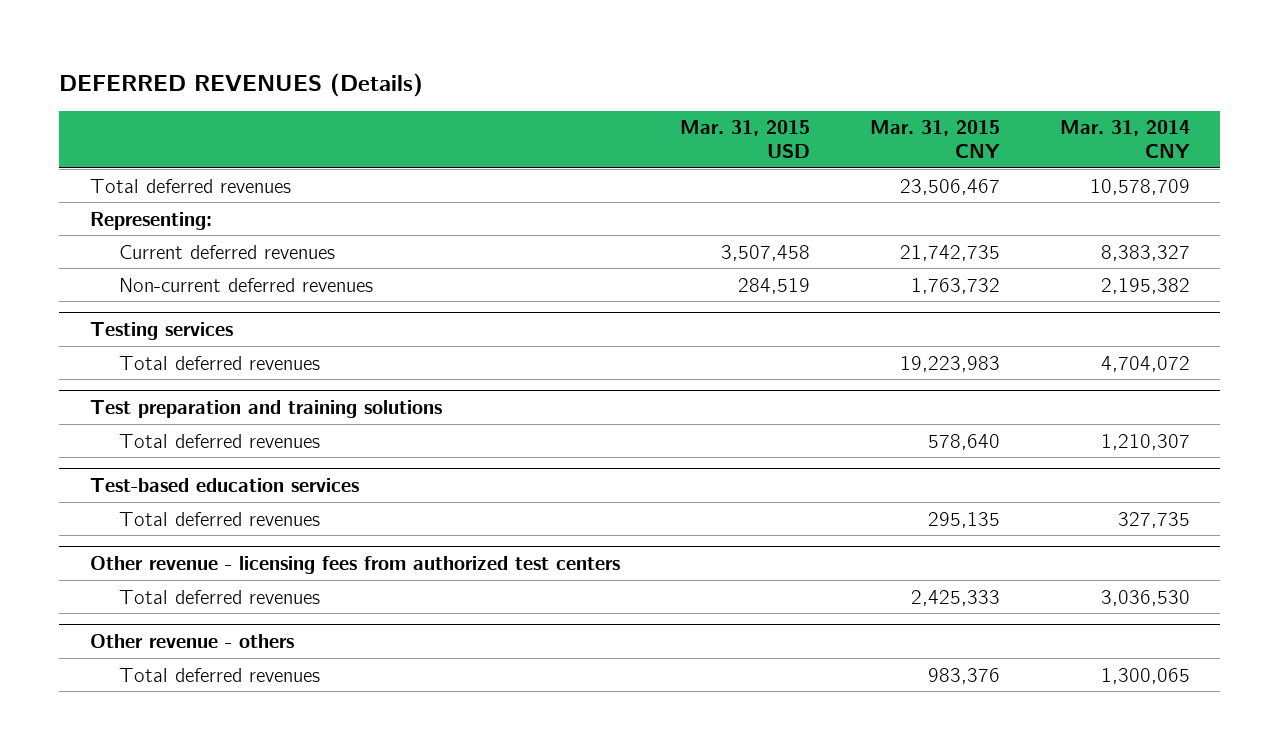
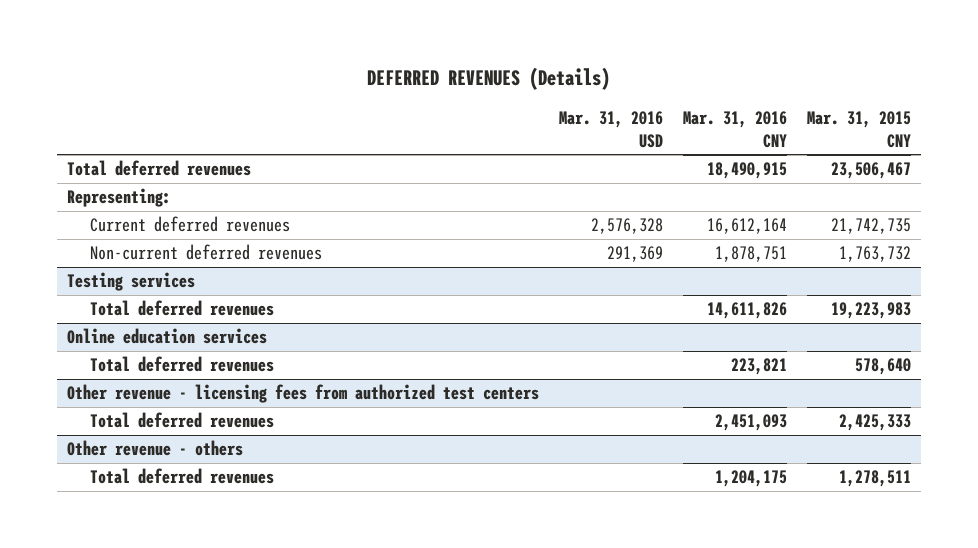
[679,120,810,158] Mar. 31, 2015 USD -> none
[1059,120,1190,158] Mar. 31, 2014 CNY -> none
none -> [559,110,664,148] Mar. 31, 2016 USD
none -> [683,110,788,148] Mar. 31, 2016 CNY
[89,400,442,419] Test preparation and training solutions -> none
none -> [66,328,267,345] Online education services
[89,478,359,493] Test-based education services -> none
[119,511,321,526] Total deferred revenues -> none
[927,667,1000,684] 983,376 -> [839,470,912,488] 1,278,511

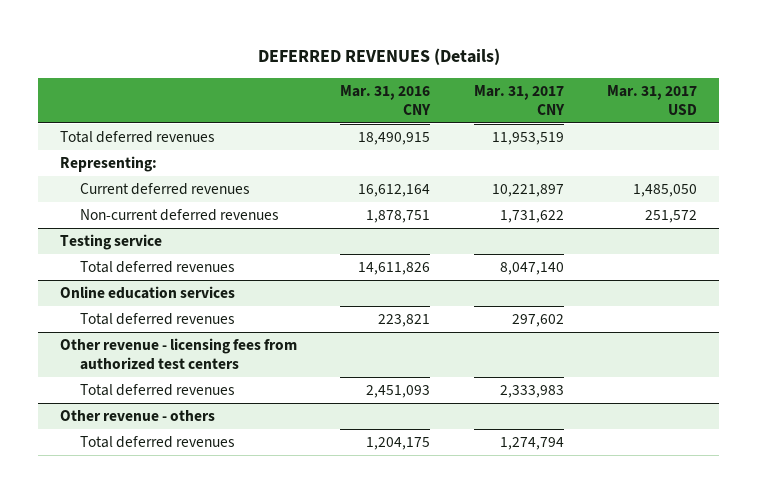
[559,110,664,148] Mar. 31, 2016 USD -> none
[807,110,912,148] Mar. 31, 2015 CNY -> none
none -> [473,85,565,116] Mar. 31, 2017 CNY
none -> [607,85,698,116] Mar. 31, 2017 USD
[66,272,195,292] Testing services -> [59,233,162,250] Testing service

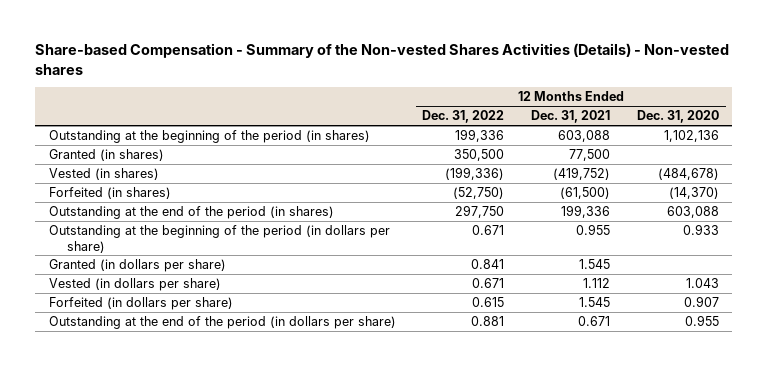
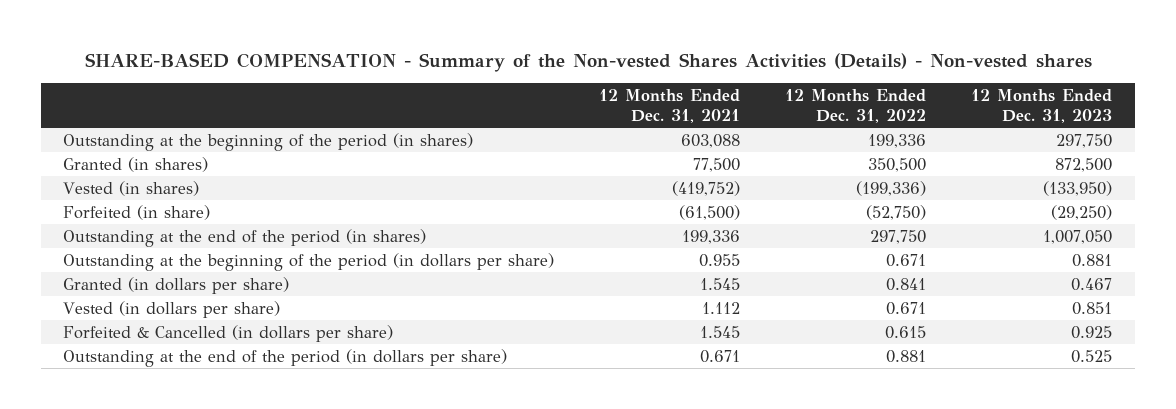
[35,42,730,75] Share-based Compensation - Summary of the Non-vested Shares Activities (Details) - Non-vested shares -> [84,52,1092,72] SHARE-BASED COMPENSATION - Summary of the Non-vested Shares Activities (Details) - Non-vested shares
[637,110,720,124] Dec. 31, 2020 -> none
none -> [971,89,1113,123] 12 Months Ended Dec. 31, 2023
[48,187,171,200] Forfeited (in shares) -> [63,204,211,220] Forfeited (in share)
[48,297,233,311] Forfeited (in dollars per share) -> [63,324,394,342] Forfeited & Cancelled (in dollars per share)

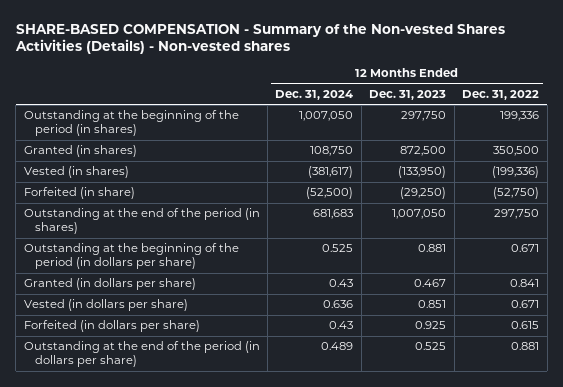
[599,89,741,123] 12 Months Ended Dec. 31, 2021 -> none
none -> [275,89,354,100] Dec. 31, 2024
[63,324,394,342] Forfeited & Cancelled (in dollars per share) -> [23,320,200,333] Forfeited (in dollars per share)

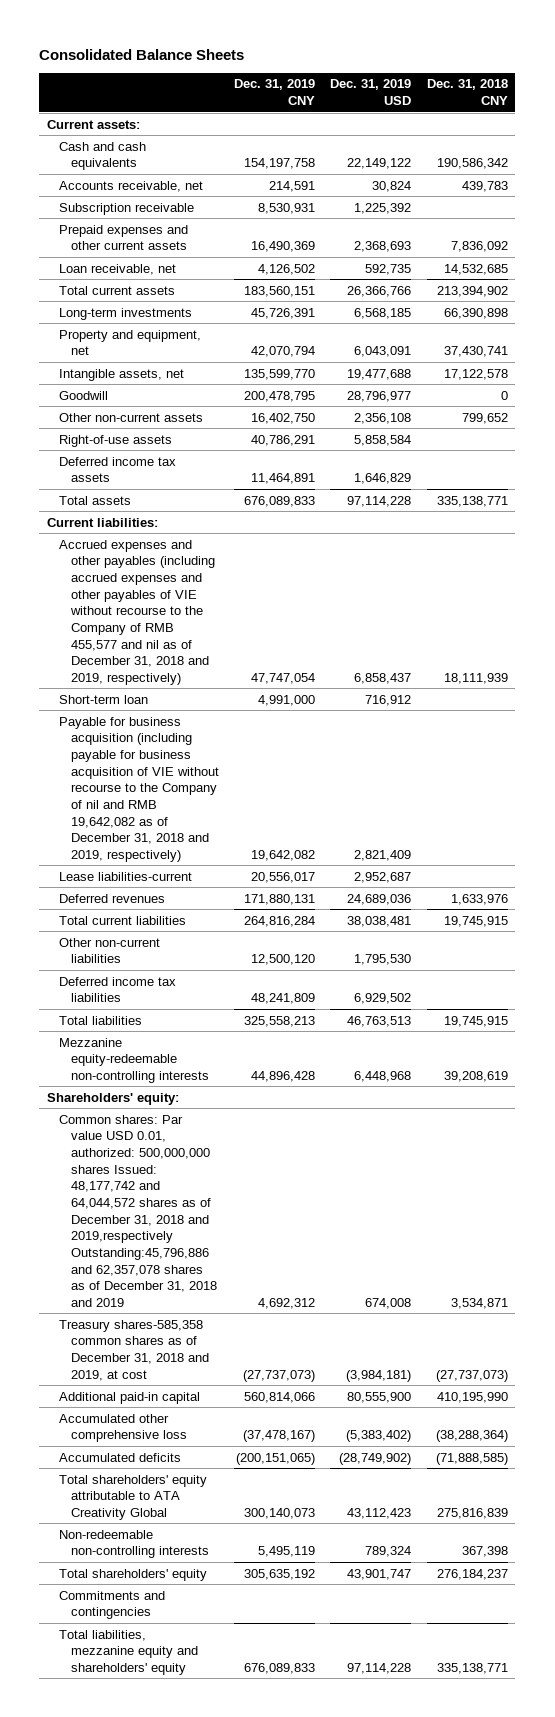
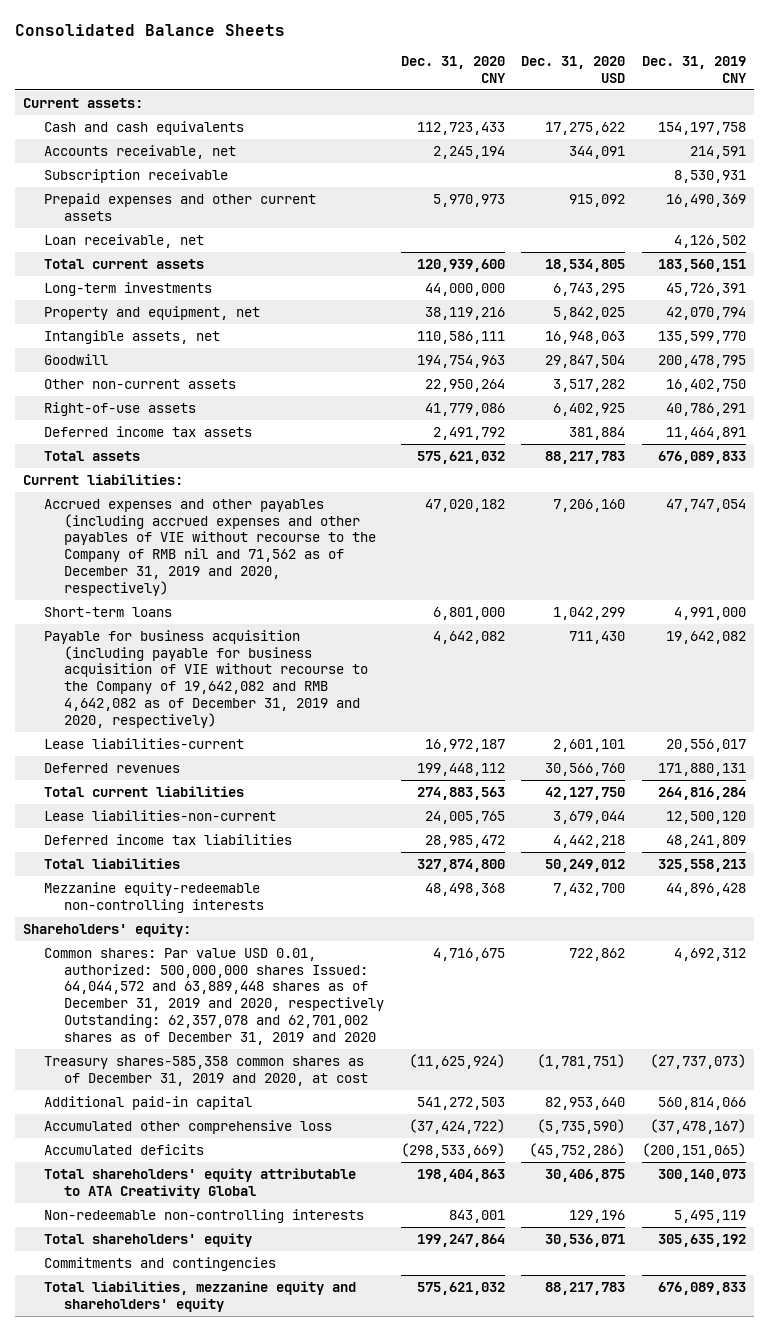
[330,79,412,106] Dec. 31, 2019 USD -> none
[426,79,508,106] Dec. 31, 2018 CNY -> none
none -> [400,55,506,83] Dec. 31, 2020 CNY
none -> [521,55,626,83] Dec. 31, 2020 USD
[58,539,215,685] Accrued expenses and other payables (including accrued expenses and other payables of VIE without recourse to the Company of RMB 455,577 and nil as of December 31, 2018 and 2019, respectively) -> [43,498,377,596] Accrued expenses and other payables (including accrued expenses and other payables of VIE without recourse to the Company of RMB nil and 71,562 as of December 31, 2019 and 2020, respectively)
[58,694,148,704] Short-term loan -> [43,606,172,617] Short-term loans
[58,716,219,862] Payable for business acquisition (including payable for business acquisition of VIE without recourse to the Company of nil and RMB 19,642,082 as of December 31, 2018 and 2019, respectively) -> [43,629,369,728] Payable for business acquisition (including payable for business acquisition of VIE without recourse to the Company of 19,642,082 and RMB 4,642,082 as of December 31, 2019 and 2020, respectively)
[58,937,160,964] Other non-current liabilities -> [43,809,276,821] Lease liabilities-non-current
[58,1114,217,1307] Common shares: Par value USD 0.01, authorized: 500,000,000 shares Issued: 48,177,742 and 64,044,572 shares as of December 31, 2018 and 2019,respectively Outstanding:45,796,886 and 62,357,078 shares as of December 31, 2018 and 2019 -> [43,947,385,1045] Common shares: Par value USD 0.01, authorized: 500,000,000 shares Issued: 64,044,572 and 63,889,448 shares as of December 31, 2019 and 2020, respectively Outstanding: 62,357,078 and 62,701,002 shares as of December 31, 2019 and 2020
[58,1319,209,1381] Treasury shares-585,358 common shares as of December 31, 2018 and 2019, at cost -> [43,1055,369,1086] Treasury shares-585,358 common shares as of December 31, 2019 and 2020, at cost

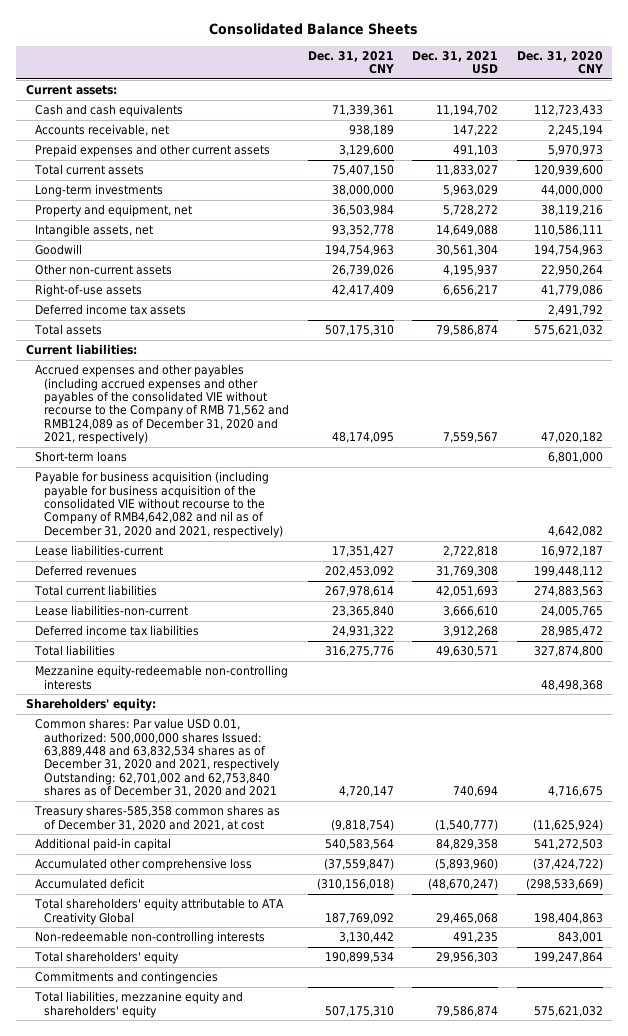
[521,55,626,83] Dec. 31, 2020 USD -> none
[641,55,747,83] Dec. 31, 2019 CNY -> none
none -> [307,50,394,75] Dec. 31, 2021 CNY
none -> [412,50,499,75] Dec. 31, 2021 USD
[43,168,228,183] Subscription receivable -> none
[43,233,204,248] Loan receivable, net -> none
[43,498,377,596] Accrued expenses and other payables (including accrued expenses and other payables of VIE without recourse to the Company of RMB nil and 71,562 as of December 31, 2019 and 2020, respectively) -> [34,364,290,445] Accrued expenses and other payables (including accrued expenses and other payables of the consolidated VIE without recourse to the Company of RMB 71,562 and RMB124,089 as of December 31, 2020 and 2021, respectively)
[43,629,369,728] Payable for business acquisition (including payable for business acquisition of VIE without recourse to the Company of 19,642,082 and RMB 4,642,082 as of December 31, 2019 and 2020, respectively) -> [34,471,284,538] Payable for business acquisition (including payable for business acquisition of the consolidated VIE without recourse to the Company of RMB4,642,082 and nil as of December 31, 2020 and 2021, respectively)
[43,947,385,1045] Common shares: Par value USD 0.01, authorized: 500,000,000 shares Issued: 64,044,572 and 63,889,448 shares as of December 31, 2019 and 2020, respectively Outstanding: 62,357,078 and 62,701,002 shares as of December 31, 2019 and 2020 -> [34,718,281,798] Common shares: Par value USD 0.01, authorized: 500,000,000 shares Issued: 63,889,448 and 63,832,534 shares as of December 31, 2020 and 2021, respectively Outstanding: 62,701,002 and 62,753,840 shares as of December 31, 2020 and 2021
[43,1055,369,1086] Treasury shares-585,358 common shares as of December 31, 2019 and 2020, at cost -> [33,805,280,831] Treasury shares-585,358 common shares as of December 31, 2020 and 2021, at cost
[43,1143,204,1155] Accumulated deficits -> [34,878,144,890] Accumulated deficit

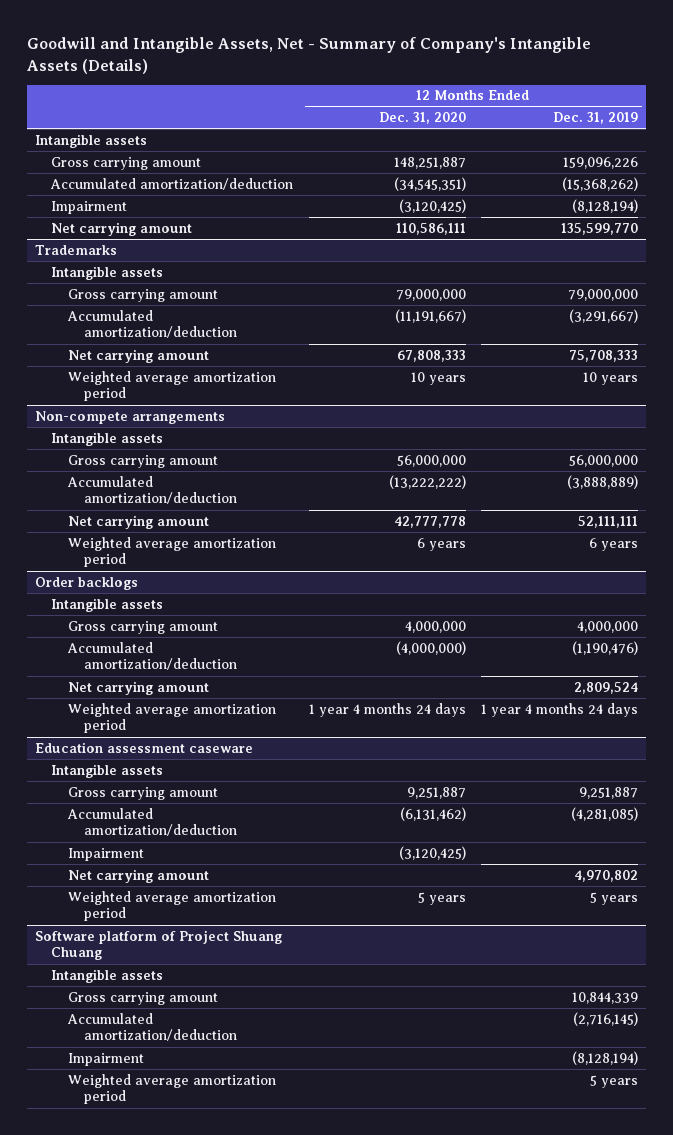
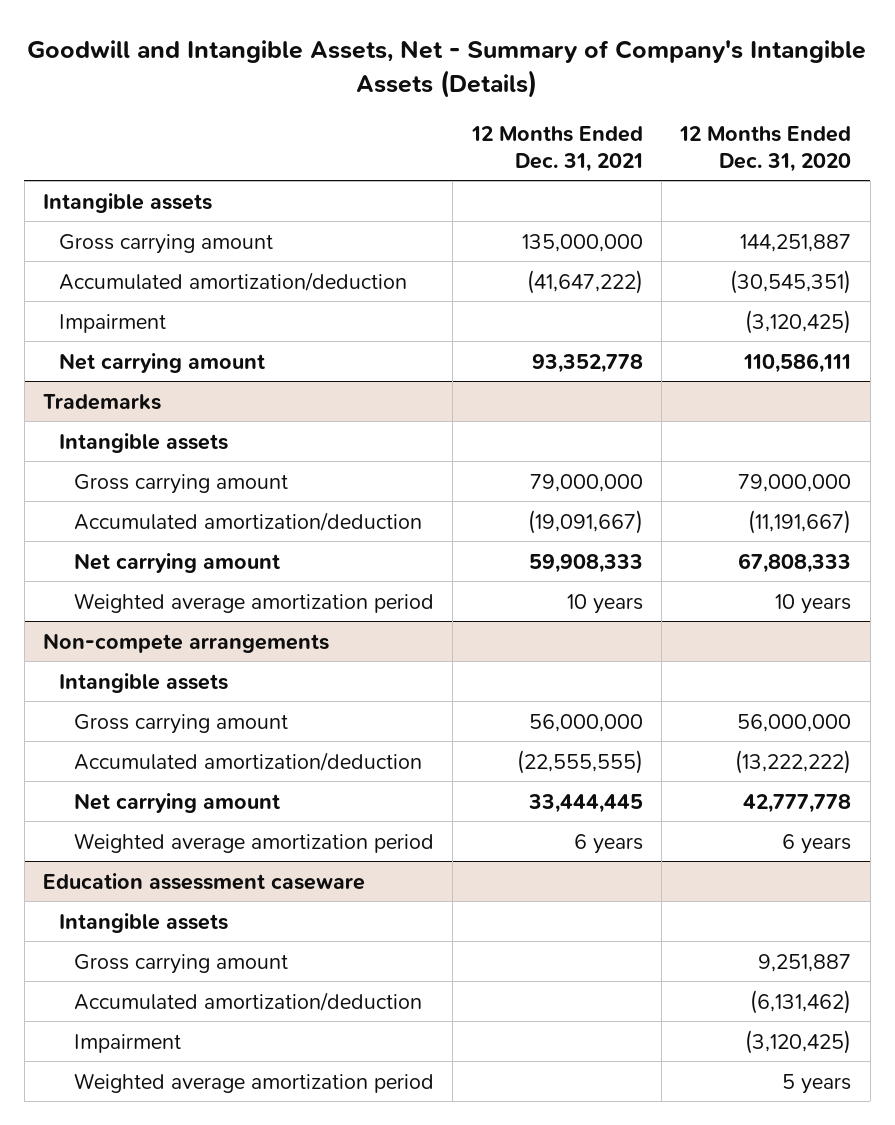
[552,112,638,125] Dec. 31, 2019 -> none
none -> [470,125,643,172] 12 Months Ended Dec. 31, 2021
[393,156,466,169] 148,251,887 -> [740,233,852,252] 144,251,887
[393,176,466,191] (34,545,351) -> [730,269,852,294] (30,545,351)
[34,576,138,590] Order backlogs -> none
[51,597,164,612] Intangible assets -> none
[67,620,218,634] Gross carrying amount -> none
[66,641,238,671] Accumulated amortization/deduction -> none
[67,680,209,695] Net carrying amount -> none
[67,702,276,734] Weighted average amortization period -> none
[67,868,209,883] Net carrying amount -> none
[34,929,282,961] Software platform of Project Shuang Chuang -> none
[51,968,164,983] Intangible assets -> none
[67,991,218,1005] Gross carrying amount -> none
[66,1012,238,1042] Accumulated amortization/deduction -> none
[67,1052,144,1066] Impairment -> none
[67,1073,276,1105] Weighted average amortization period -> none

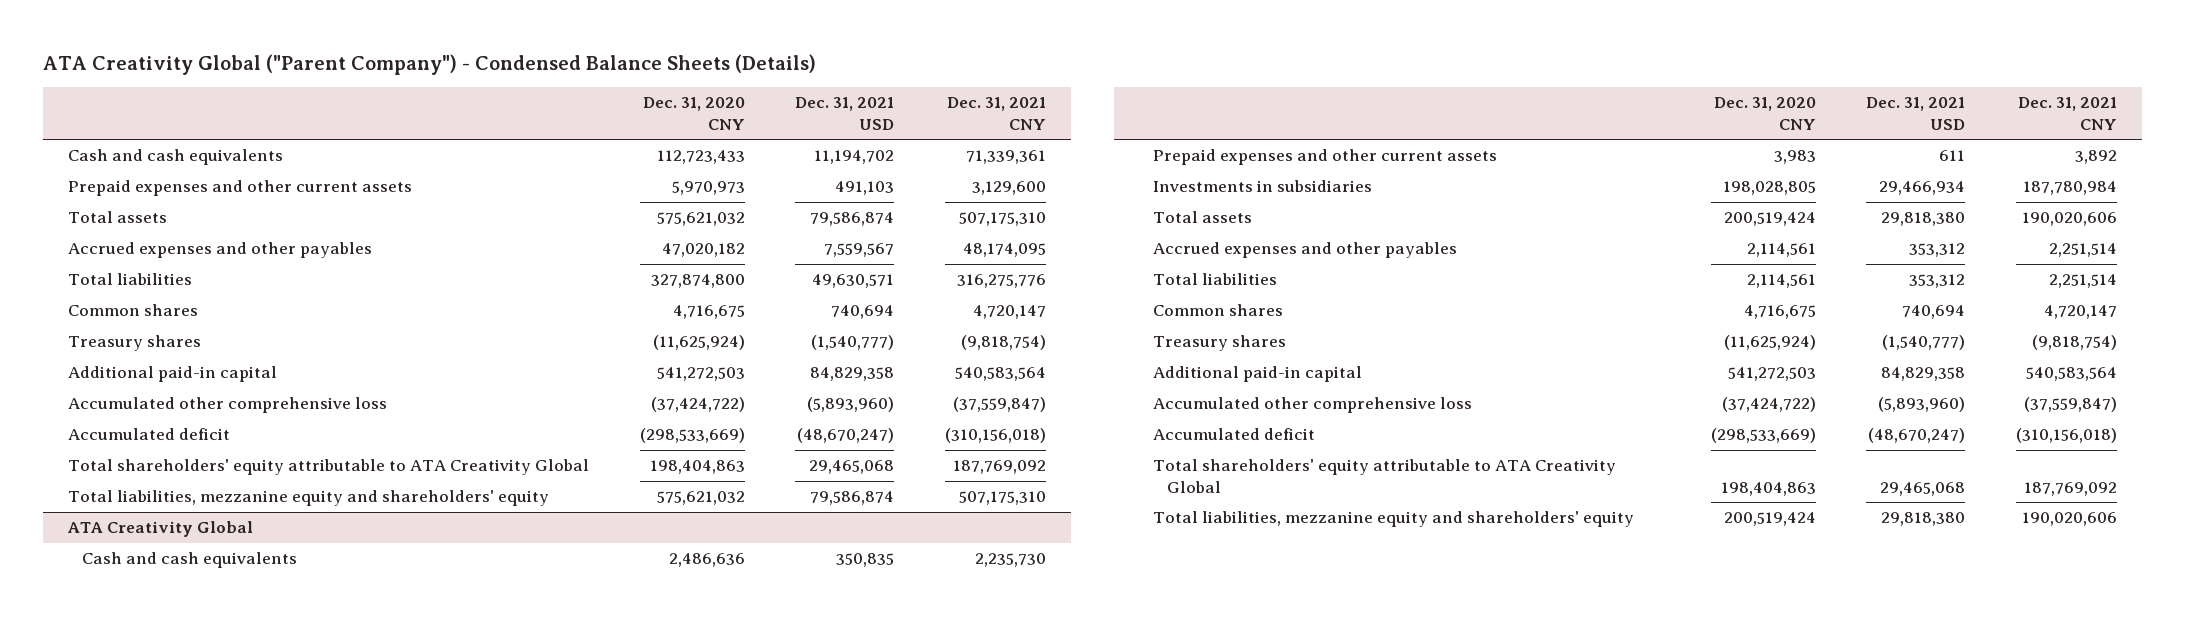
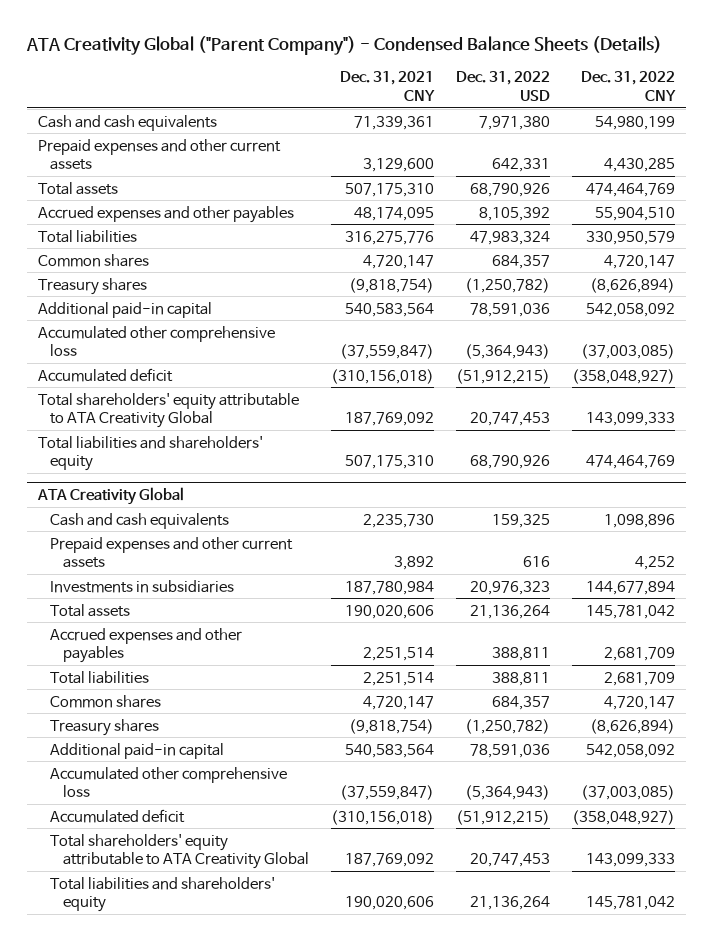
[642,97,745,130] Dec. 31, 2020 CNY -> none
[795,97,895,130] Dec. 31, 2021 USD -> none
none -> [456,71,551,101] Dec. 31, 2022 USD
none -> [581,71,677,101] Dec. 31, 2022 CNY
[68,490,550,507] Total liabilities, mezzanine equity and shareholders' equity -> [37,435,263,472] Total liabilities and shareholders' equity
[1153,511,1635,528] Total liabilities, mezzanine equity and shareholders' equity -> [50,876,276,913] Total liabilities and shareholders' equity

